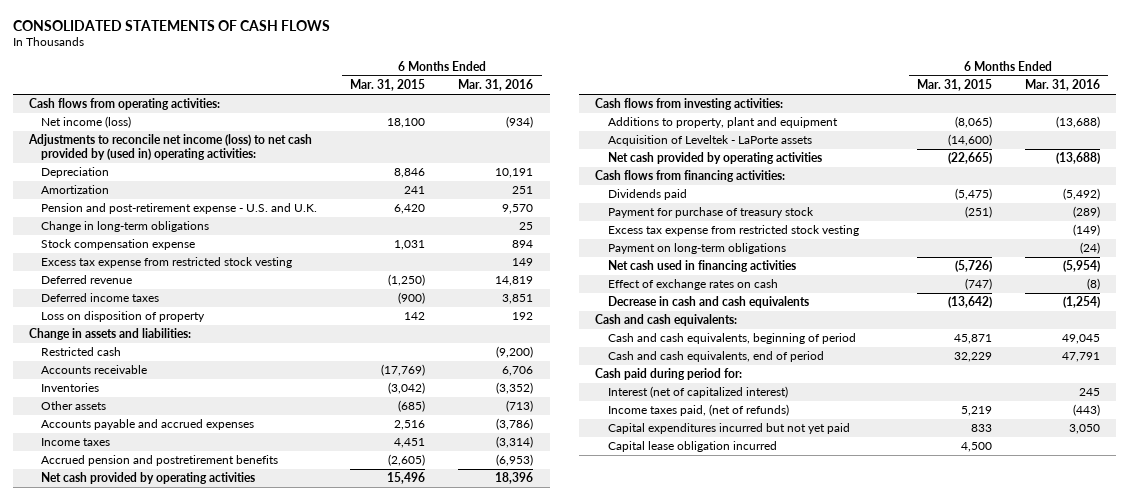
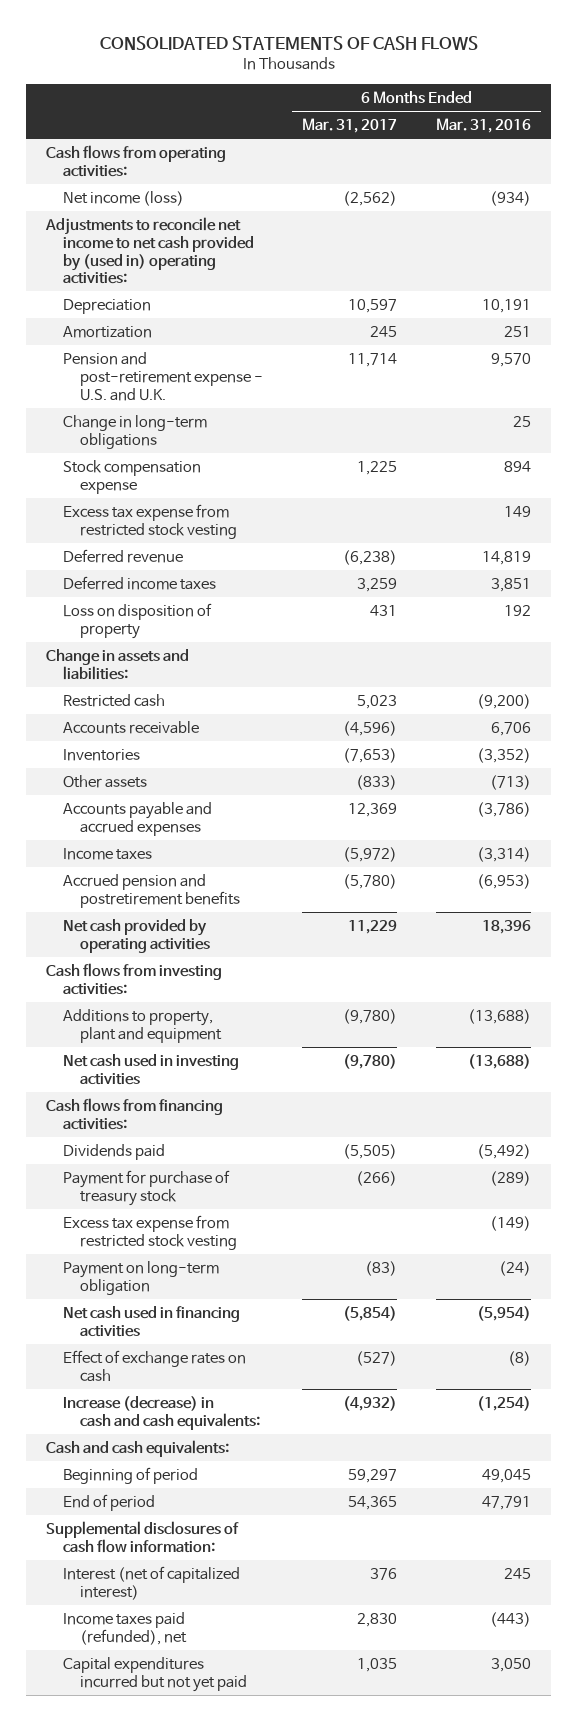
[350,79,426,92] Mar. 31, 2015 -> none
none -> [302,118,398,134] Mar. 31, 2017
[28,134,313,161] Adjustments to reconcile net income (loss) to net cash provided by (used in) operating activities: -> [44,216,254,285] Adjustments to reconcile net income to net cash provided by (used in) operating activities:
[607,135,812,147] Acquisition of Leveltek - LaPorte assets -> none
[607,152,822,165] Net cash provided by operating activities -> [62,1053,239,1085] Net cash used in investing activities
[607,243,786,255] Payment on long-term obligations -> [62,1260,219,1295] Payment on long-term obligation
[607,296,809,309] Decrease in cash and cash equivalents -> [62,1395,260,1430] Increase (decrease) in cash and cash equivalents:
[595,368,743,381] Cash paid during period for: -> none
[607,333,856,345] Cash and cash equivalents, beginning of period -> [62,1466,198,1484] Beginning of period
[607,351,824,363] Cash and cash equivalents, end of period -> [62,1493,155,1511] End of period
none -> [45,1520,239,1553] Supplemental disclosures of cash flow information:
[607,404,789,417] Income taxes paid, (net of refunds) -> [62,1611,187,1645] Income taxes paid (refunded), net
[607,441,777,453] Capital lease obligation incurred -> none

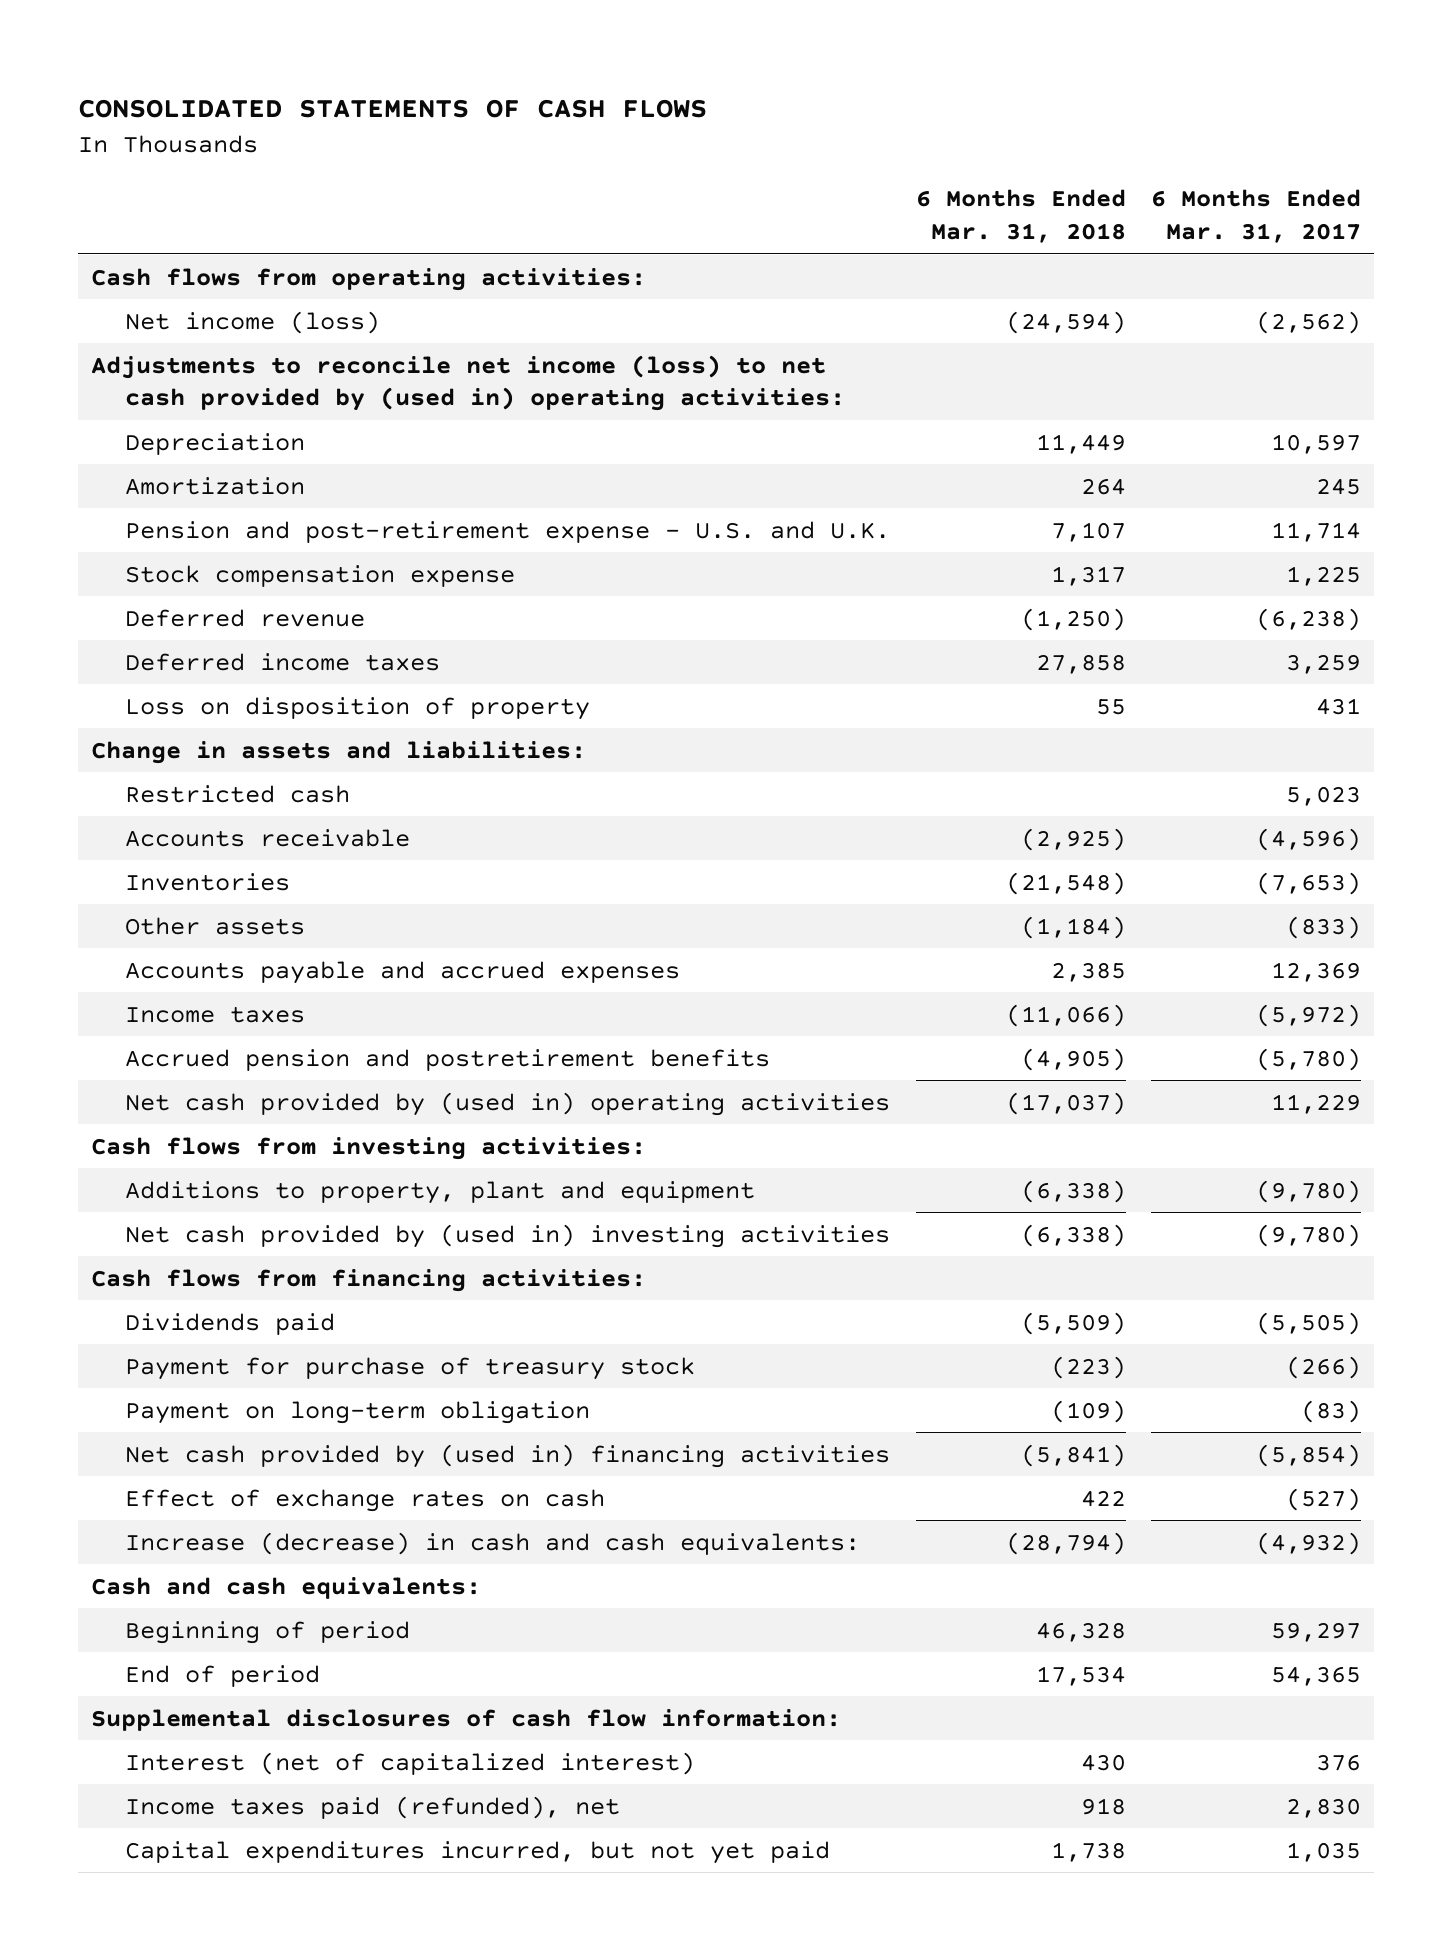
[436,118,532,134] Mar. 31, 2016 -> none
none -> [915,189,1126,243] 6 Months Ended Mar. 31, 2018
[44,216,254,285] Adjustments to reconcile net income to net cash provided by (used in) operating activities: -> [90,354,846,412] Adjustments to reconcile net income (loss) to net cash provided by (used in) operating activities:
[62,414,207,449] Change in long-term obligations -> none
[62,503,237,539] Excess tax expense from restricted stock vesting -> none
[62,918,210,953] Net cash provided by operating activities -> [125,1091,891,1116] Net cash provided by (used in) operating activities
[62,1053,239,1085] Net cash used in investing activities -> [125,1223,891,1248] Net cash provided by (used in) investing activities
[62,1214,237,1250] Excess tax expense from restricted stock vesting -> none
[62,1305,240,1337] Net cash used in financing activities -> [125,1443,891,1468] Net cash provided by (used in) financing activities
[62,1656,247,1692] Capital expenditures incurred but not yet paid -> [125,1840,831,1864] Capital expenditures incurred, but not yet paid

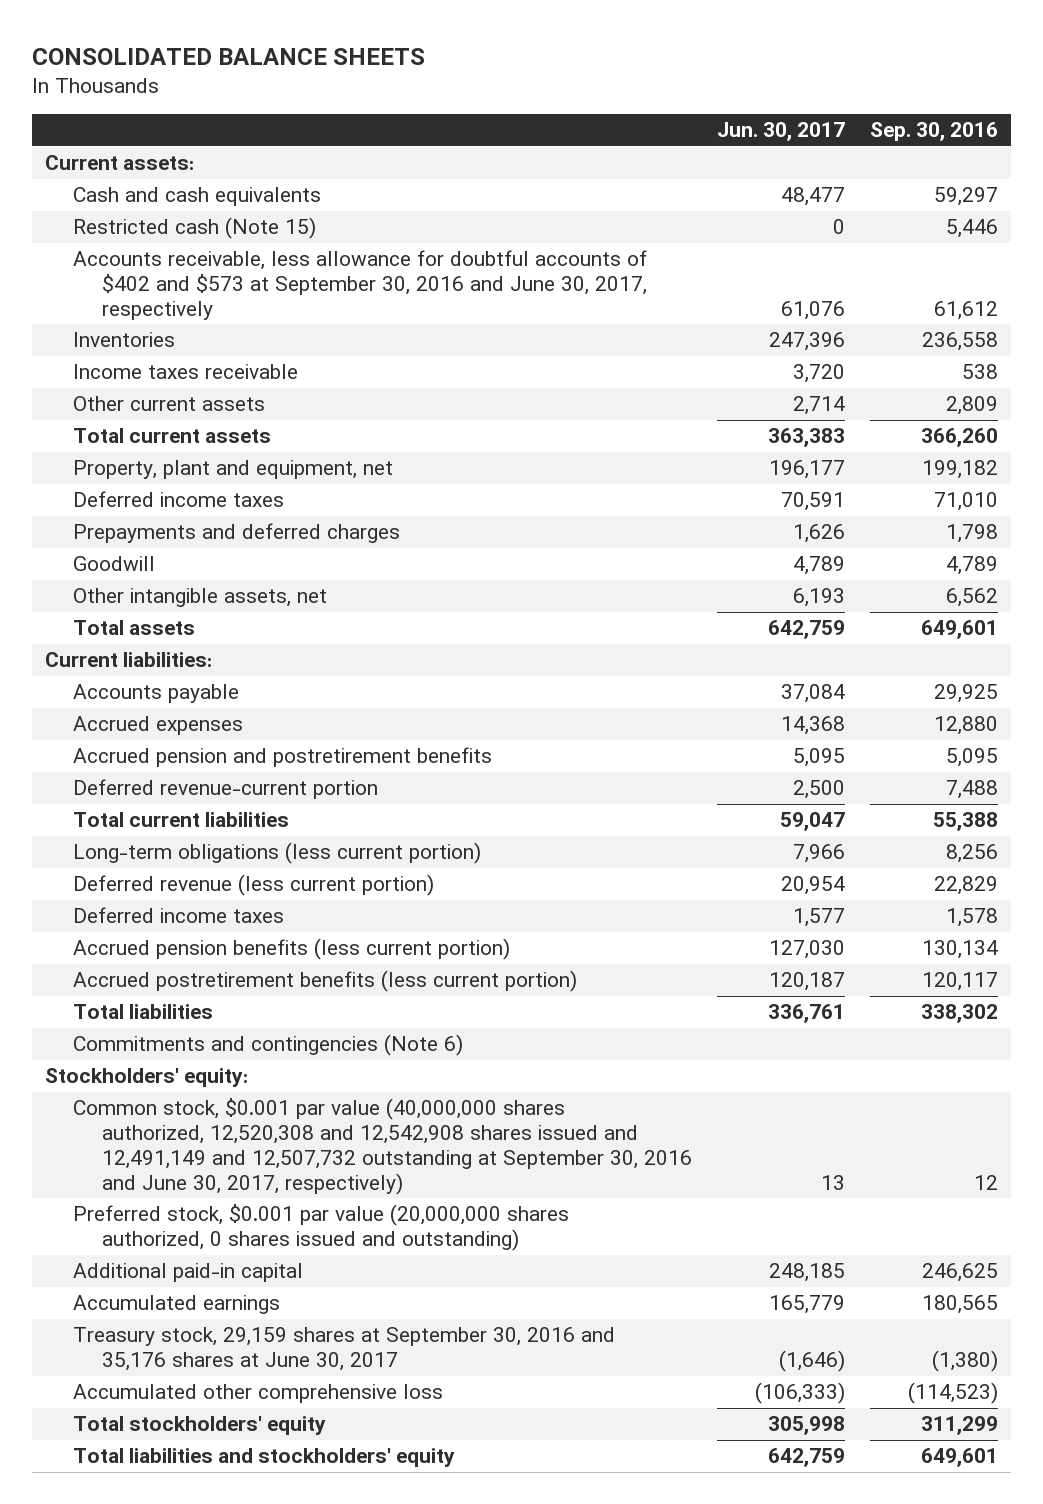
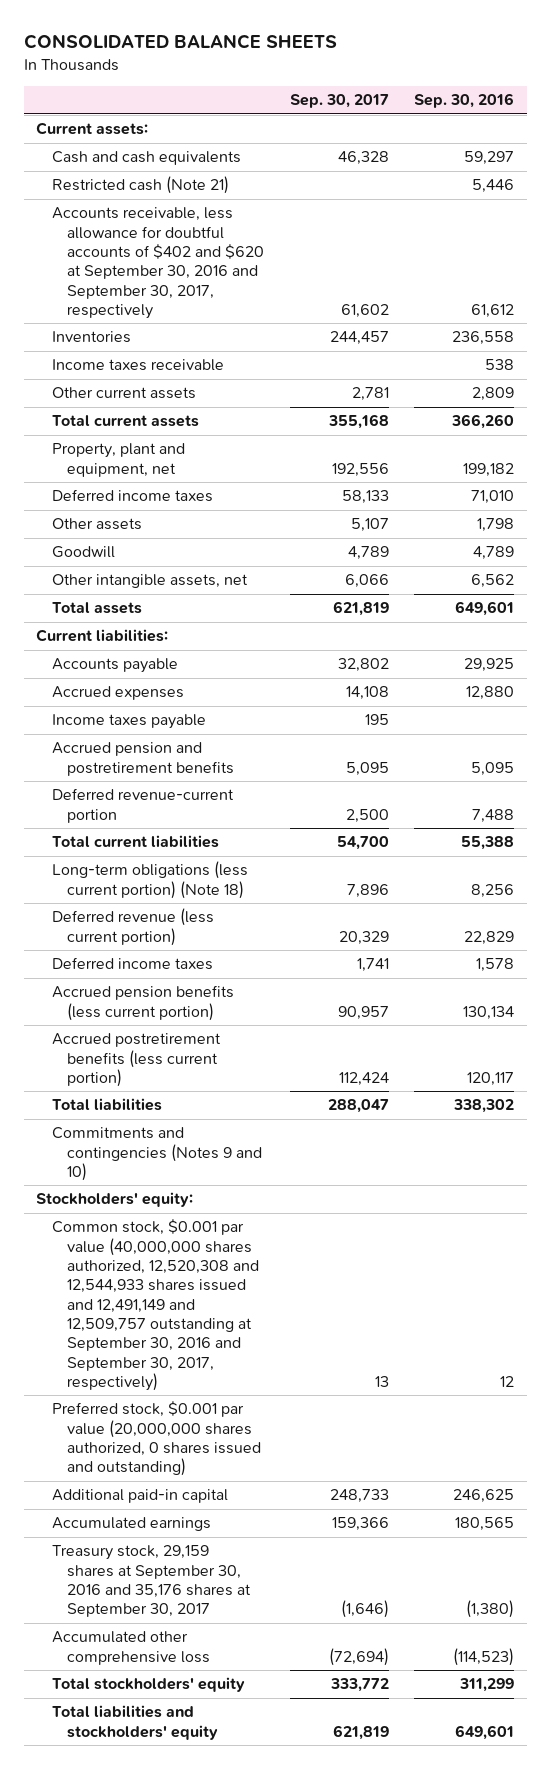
[716,122,845,142] Jun. 30, 2017 -> none
none -> [289,94,389,109] Sep. 30, 2017
[73,217,317,240] Restricted cash (Note 15) -> [51,176,229,195] Restricted cash (Note 21)
[73,250,648,320] Accounts receivable, less allowance for doubtful accounts of $402 and $573 at September 30, 2016 and June 30, 2017, respectively -> [51,207,265,319] Accounts receivable, less allowance for doubtful accounts of $402 and $620 at September 30, 2016 and September 30, 2017, respectively
[73,523,401,544] Prepayments and deferred charges -> [51,518,142,531] Other assets
none -> [51,714,206,730] Income taxes payable
[73,842,482,865] Long-term obligations (less current portion) -> [51,861,248,899] Long-term obligations (less current portion) (Note 18)
[73,1034,464,1057] Commitments and contingencies (Note 6) -> [51,1127,263,1181] Commitments and contingencies (Notes 9 and 10)
[73,1098,692,1195] Common stock, $0.001 par value (40,000,000 shares authorized, 12,520,308 and 12,542,908 shares issued and 12,491,149 and 12,507,732 outstanding at September 30, 2016 and June 30, 2017, respectively) -> [51,1219,260,1391] Common stock, $0.001 par value (40,000,000 shares authorized, 12,520,308 and 12,544,933 shares issued and 12,491,149 and 12,509,757 outstanding at September 30, 2016 and September 30, 2017, respectively)
[73,1327,616,1372] Treasury stock, 29,159 shares at September 30, 2016 and 35,176 shares at June 30, 2017 -> [51,1545,252,1618] Treasury stock, 29,159 shares at September 30, 2016 and 35,176 shares at September 30, 2017

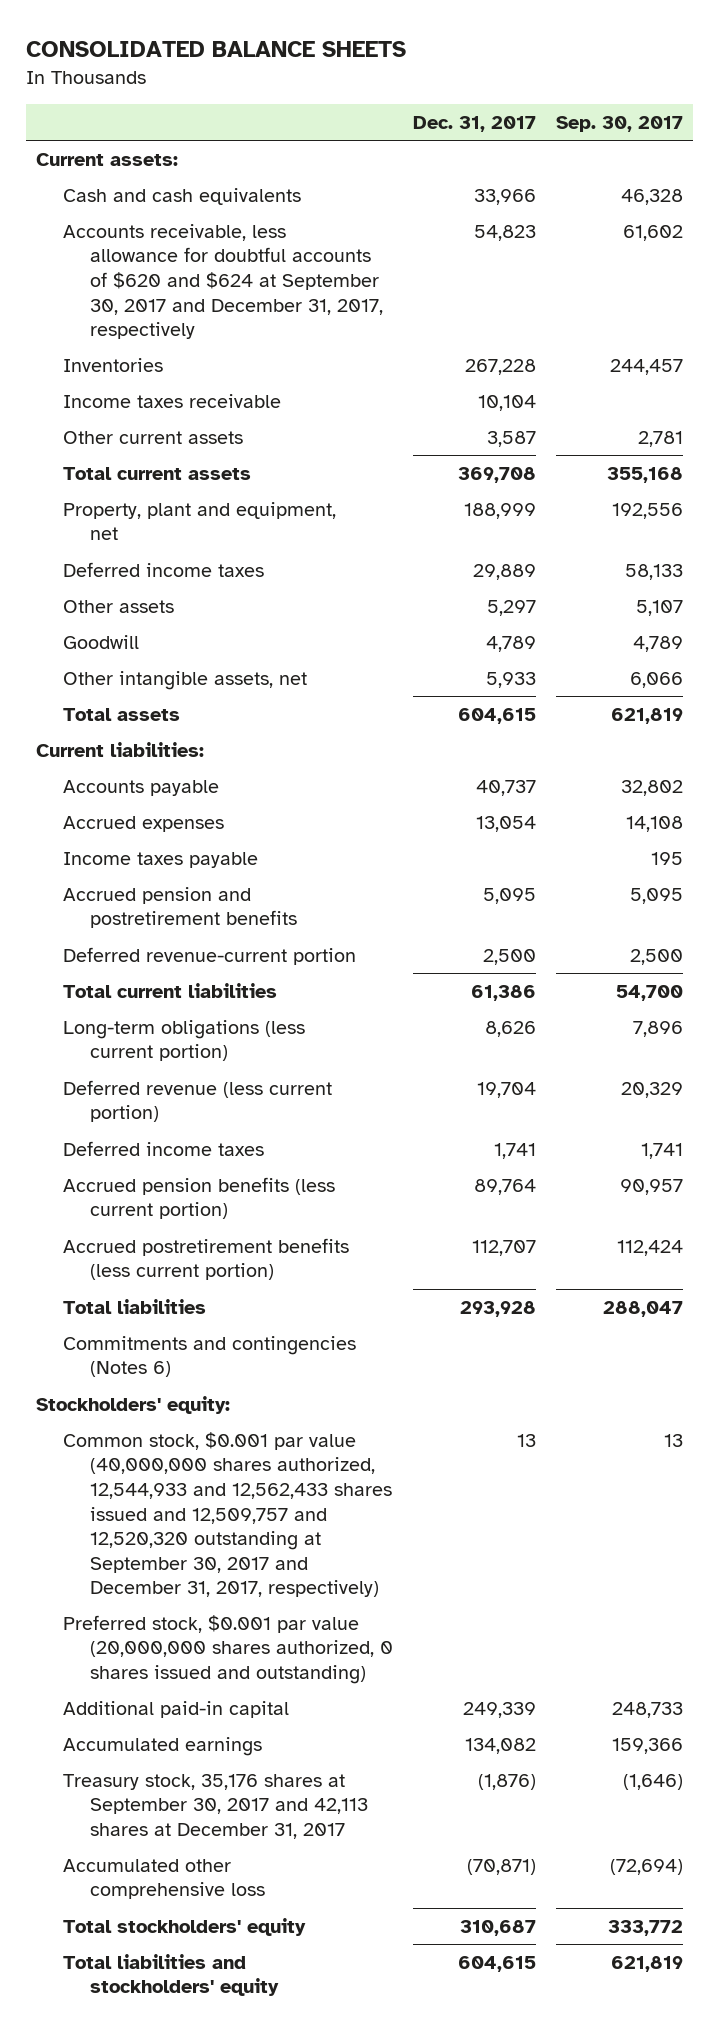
[414,93,515,109] Sep. 30, 2016 -> none
none -> [413,116,537,133] Dec. 31, 2017
[51,176,229,195] Restricted cash (Note 21) -> none
[51,207,265,319] Accounts receivable, less allowance for doubtful accounts of $402 and $620 at September 30, 2016 and September 30, 2017, respectively -> [63,223,383,340] Accounts receivable, less allowance for doubtful accounts of $620 and $624 at September 30, 2017 and December 31, 2017, respectively
[51,861,248,899] Long-term obligations (less current portion) (Note 18) -> [63,1019,306,1062] Long-term obligations (less current portion)
[51,1127,263,1181] Commitments and contingencies (Notes 9 and 10) -> [63,1335,357,1378] Commitments and contingencies (Notes 6)
[51,1219,260,1391] Common stock, $0.001 par value (40,000,000 shares authorized, 12,520,308 and 12,544,933 shares issued and 12,491,149 and 12,509,757 outstanding at September 30, 2016 and September 30, 2017, respectively) -> [63,1431,392,1598] Common stock, $0.001 par value (40,000,000 shares authorized, 12,544,933 and 12,562,433 shares issued and 12,509,757 and 12,520,320 outstanding at September 30, 2017 and December 31, 2017, respectively)
[51,1545,252,1618] Treasury stock, 29,159 shares at September 30, 2016 and 35,176 shares at September 30, 2017 -> [63,1773,368,1839] Treasury stock, 35,176 shares at September 30, 2017 and 42,113 shares at December 31, 2017

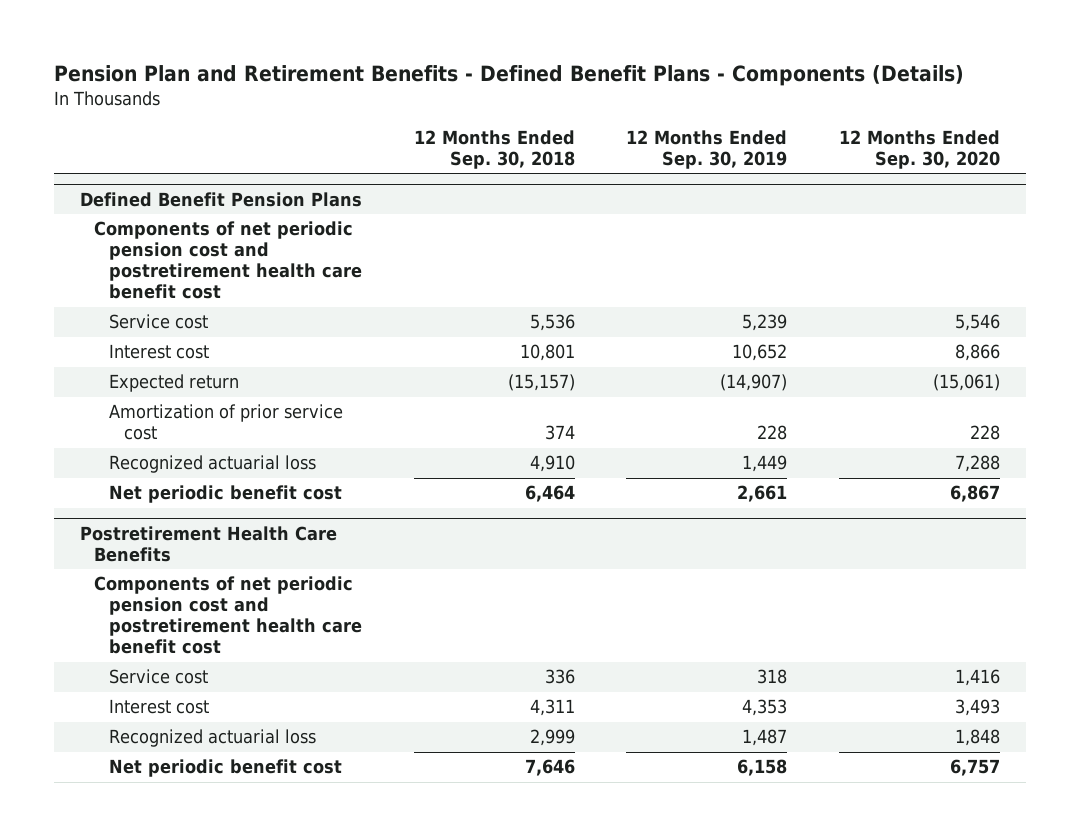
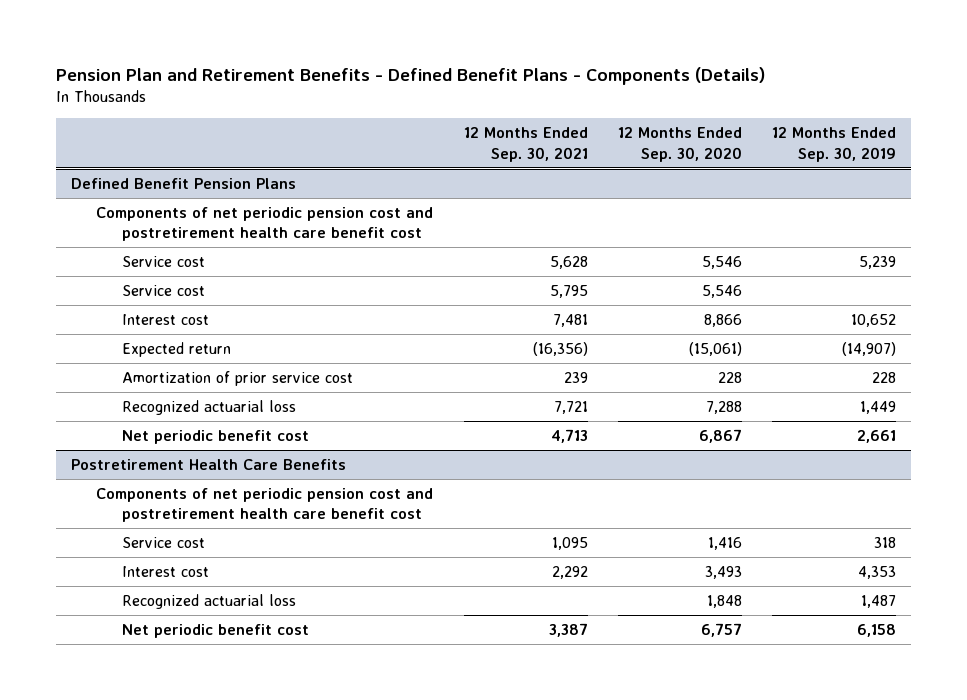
[413,129,575,169] 12 Months Ended Sep. 30, 2018 -> none
none -> [463,127,588,162] 12 Months Ended Sep. 30, 2021
none -> [121,284,205,296] Service cost

